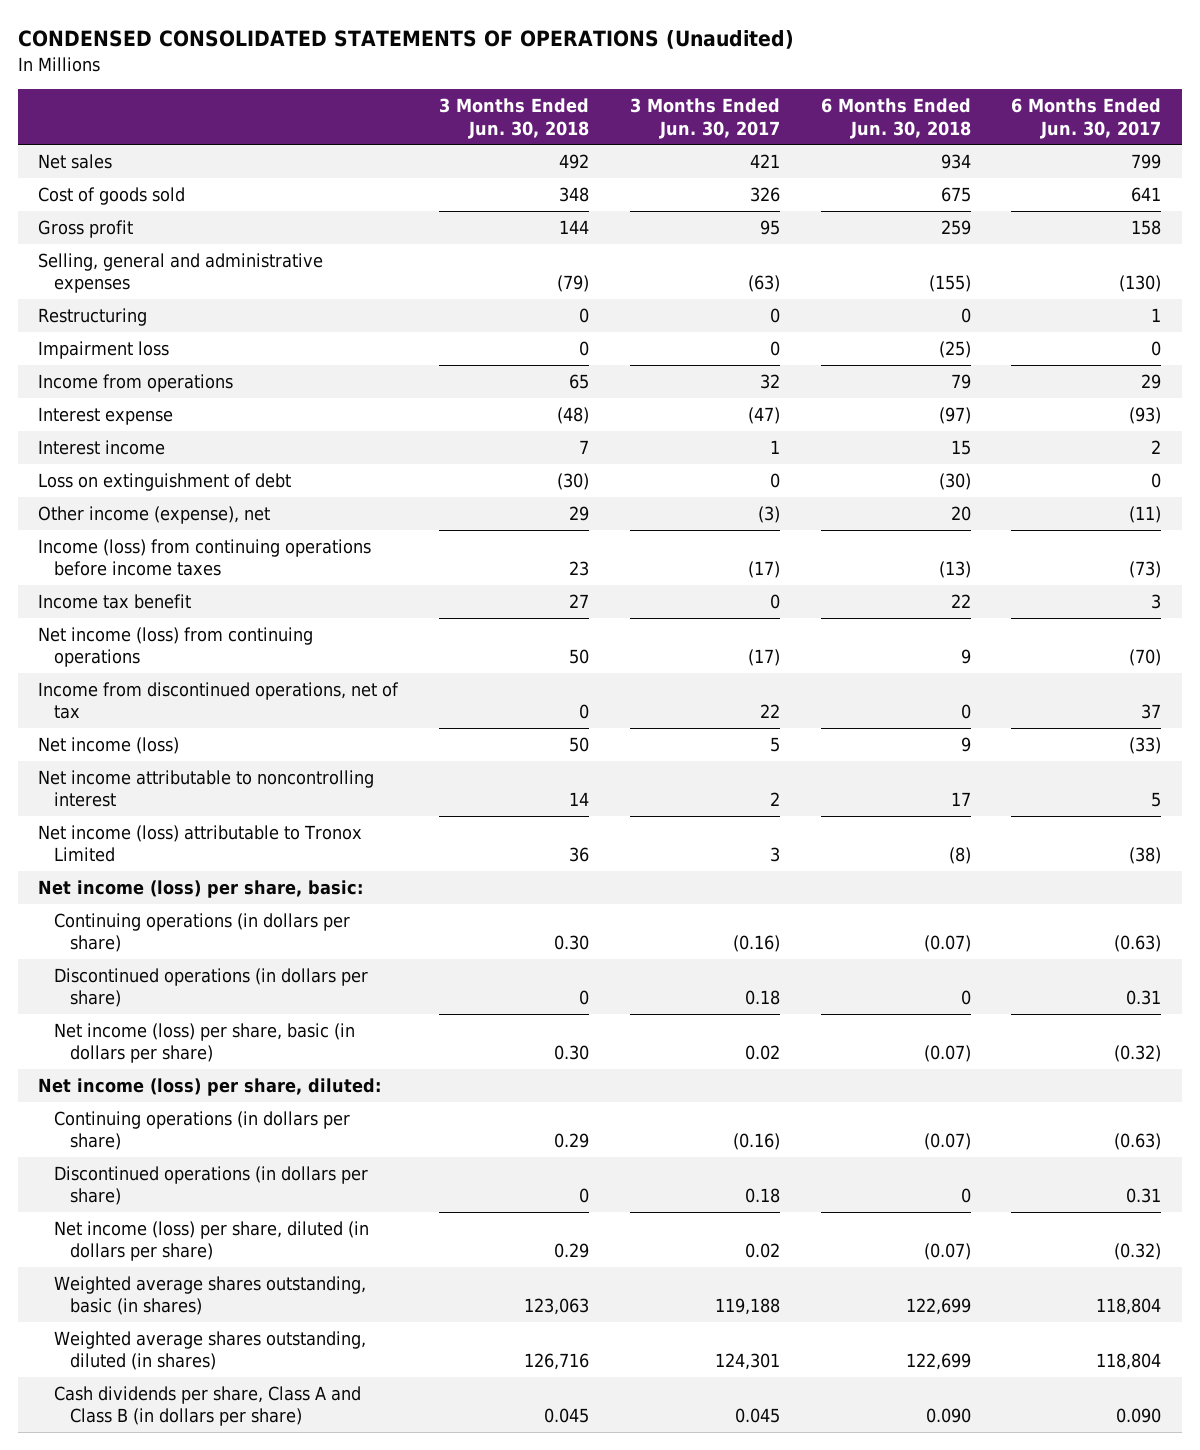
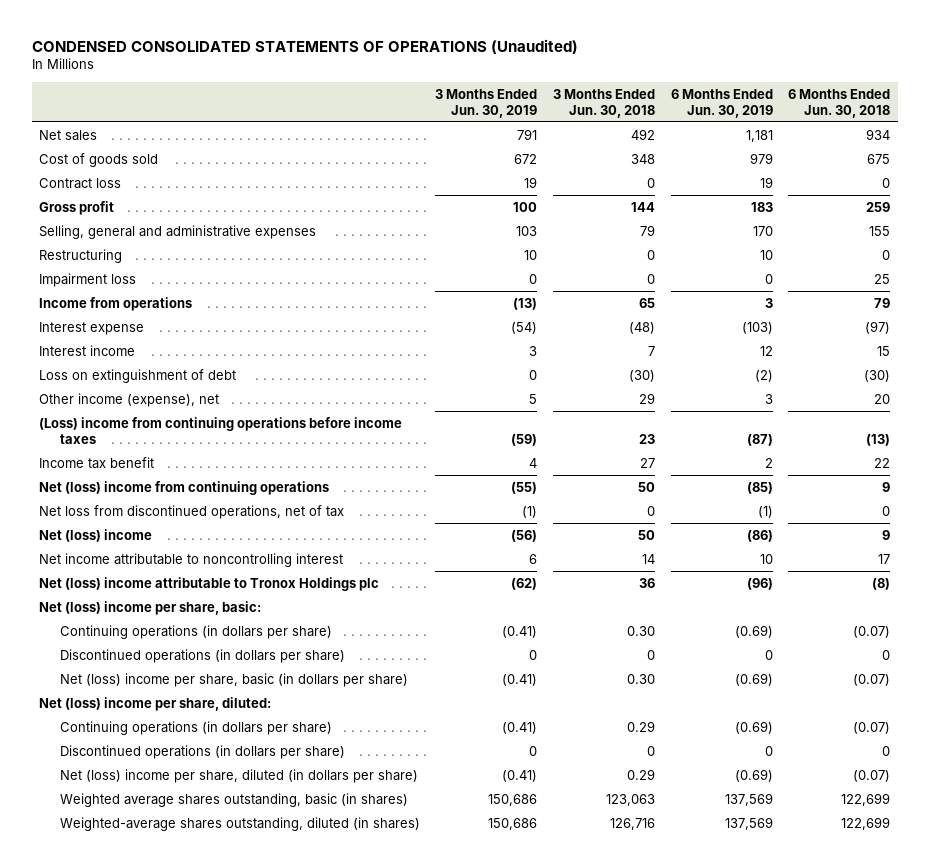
[629,98,780,139] 3 Months Ended Jun. 30, 2017 -> none
[1011,98,1162,139] 6 Months Ended Jun. 30, 2017 -> none
none -> [435,88,538,118] 3 Months Ended Jun. 30, 2019
none -> [670,88,773,118] 6 Months Ended Jun. 30, 2019
none -> [39,177,122,189] Contract loss
[557,275,590,293] (79) -> [640,224,656,236] 79
[928,275,971,293] (155) -> [869,225,891,236] 155
[938,340,971,358] (25) -> [874,273,891,284] 25
[38,538,372,577] Income (loss) from continuing operations before income taxes -> [39,416,403,444] (Loss) income from continuing operations before income taxes
[38,626,314,668] Net income (loss) from continuing operations -> [39,480,330,495] Net (loss) income from continuing operations
[38,681,400,720] Income from discontinued operations, net of tax -> [39,504,345,519] Net loss from discontinued operations, net of tax
[38,736,180,754] Net income (loss) -> [39,528,153,542] Net (loss) income
[38,824,363,863] Net income (loss) attributable to Tronox Limited -> [39,576,380,591] Net (loss) income attributable to Tronox Holdings plc
[38,879,364,898] Net income (loss) per share, basic: -> [39,600,262,615] Net (loss) income per share, basic:
[54,1022,356,1064] Net income (loss) per share, basic (in dollars per share) -> [59,672,408,687] Net (loss) income per share, basic (in dollars per share)
[38,1077,382,1096] Net income (loss) per share, diluted: -> [39,696,272,711] Net (loss) income per share, diluted:
[54,1220,370,1262] Net income (loss) per share, diluted (in dollars per share) -> [59,768,418,783] Net (loss) income per share, diluted (in dollars per share)
[54,1385,362,1427] Cash dividends per share, Class A and Class B (in dollars per share) -> none
[54,1330,367,1371] Weighted average shares outstanding, diluted (in shares) -> [59,816,420,831] Weighted-average shares outstanding, diluted (in shares)

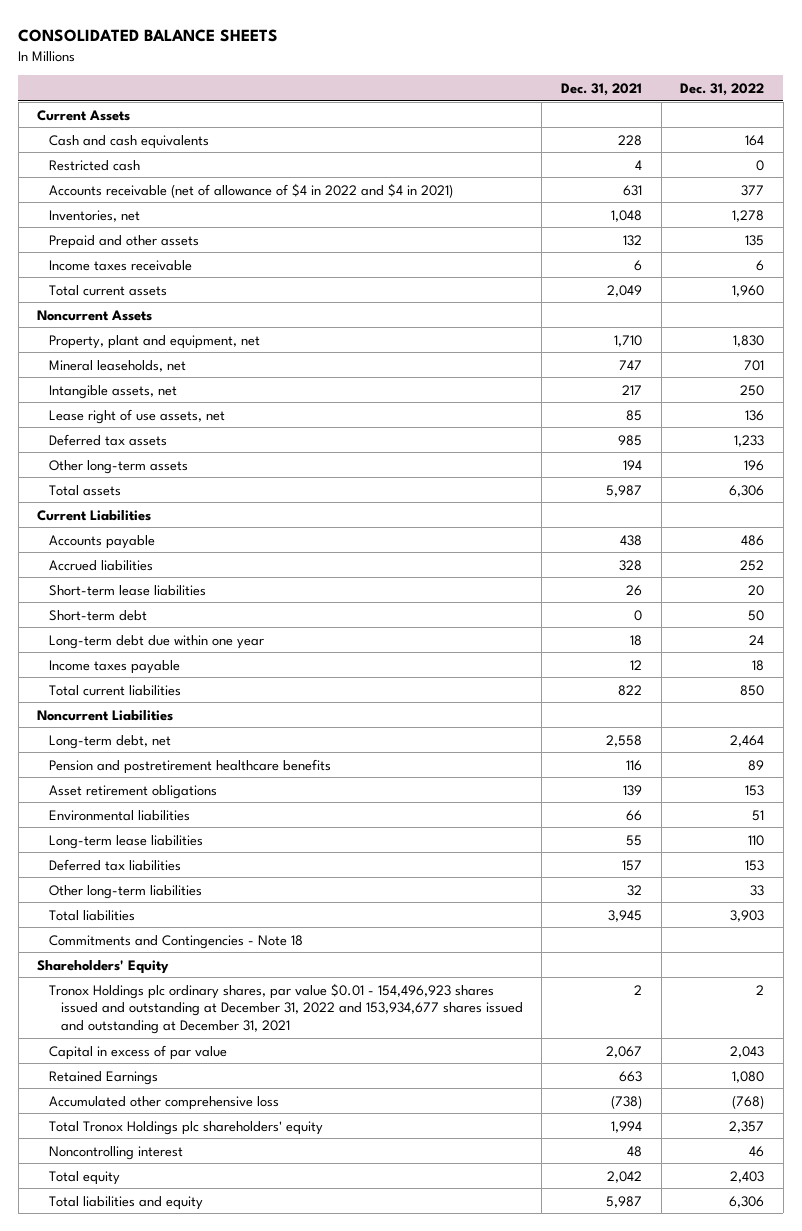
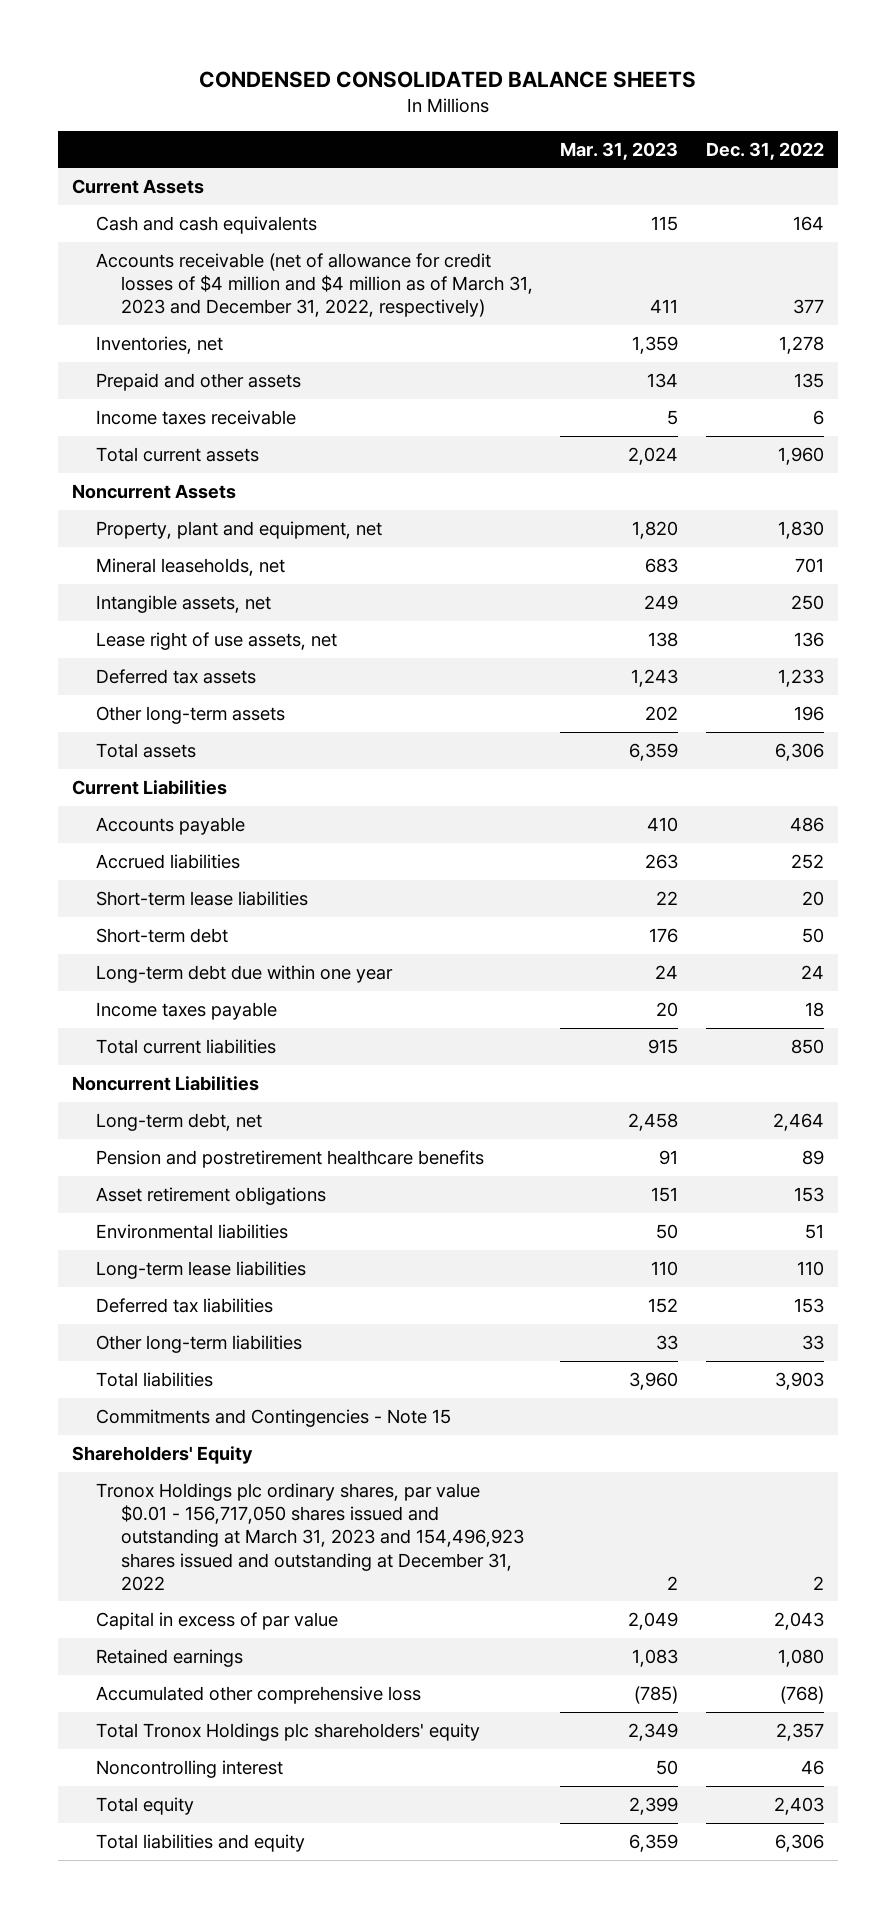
[18,28,279,42] CONSOLIDATED BALANCE SHEETS -> [198,70,696,88] CONDENSED CONSOLIDATED BALANCE SHEETS
[560,82,642,96] Dec. 31, 2021 -> none
none -> [560,141,679,160] Mar. 31, 2023
[49,159,141,171] Restricted cash -> none
[49,182,454,198] Accounts receivable (net of allowance of $4 in 2022 and $4 in 2021) -> [96,252,533,318] Accounts receivable (net of allowance for credit losses of $4 million and $4 million as of March 31, 2023 and December 31, 2022, respectively)
[49,934,304,949] Commitments and Contingencies - Note 18 -> [96,1408,452,1427] Commitments and Contingencies - Note 15
[49,982,523,1034] Tronox Holdings plc ordinary shares, par value $0.01 - 154,496,923 shares issued and outstanding at December 31, 2022 and 153,934,677 shares issued and outstanding at December 31, 2021 -> [96,1482,524,1591] Tronox Holdings plc ordinary shares, par value $0.01 - 156,717,050 shares issued and outstanding at March 31, 2023 and 154,496,923 shares issued and outstanding at December 31, 2022
[49,1070,159,1085] Retained Earnings -> [96,1648,244,1667] Retained earnings

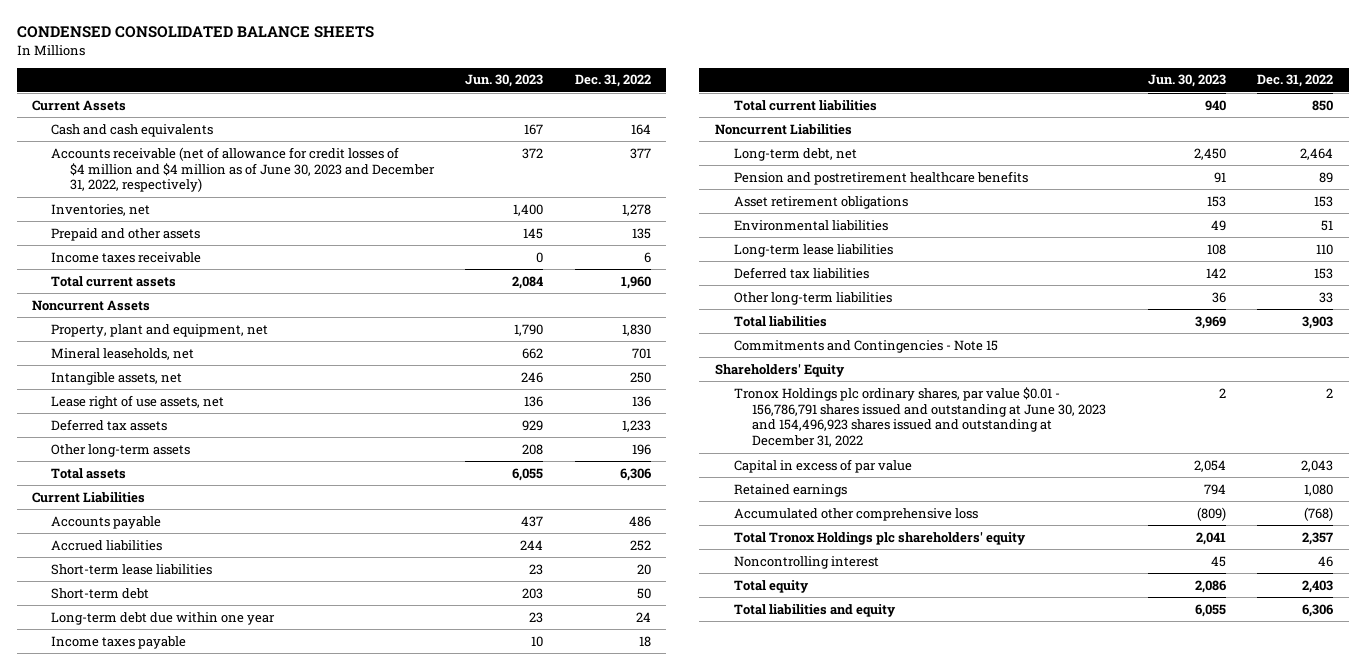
[560,141,679,160] Mar. 31, 2023 -> none
none -> [465,74,544,88] Jun. 30, 2023
[96,252,533,318] Accounts receivable (net of allowance for credit losses of $4 million and $4 million as of March 31, 2023 and December 31, 2022, respectively) -> [51,146,436,193] Accounts receivable (net of allowance for credit losses of $4 million and $4 million as of June 30, 2023 and December 31, 2022, respectively)
[96,1482,524,1591] Tronox Holdings plc ordinary shares, par value $0.01 - 156,717,050 shares issued and outstanding at March 31, 2023 and 154,496,923 shares issued and outstanding at December 31, 2022 -> [733,386,1107,448] Tronox Holdings plc ordinary shares, par value $0.01 - 156,786,791 shares issued and outstanding at June 30, 2023 and 154,496,923 shares issued and outstanding at December 31, 2022

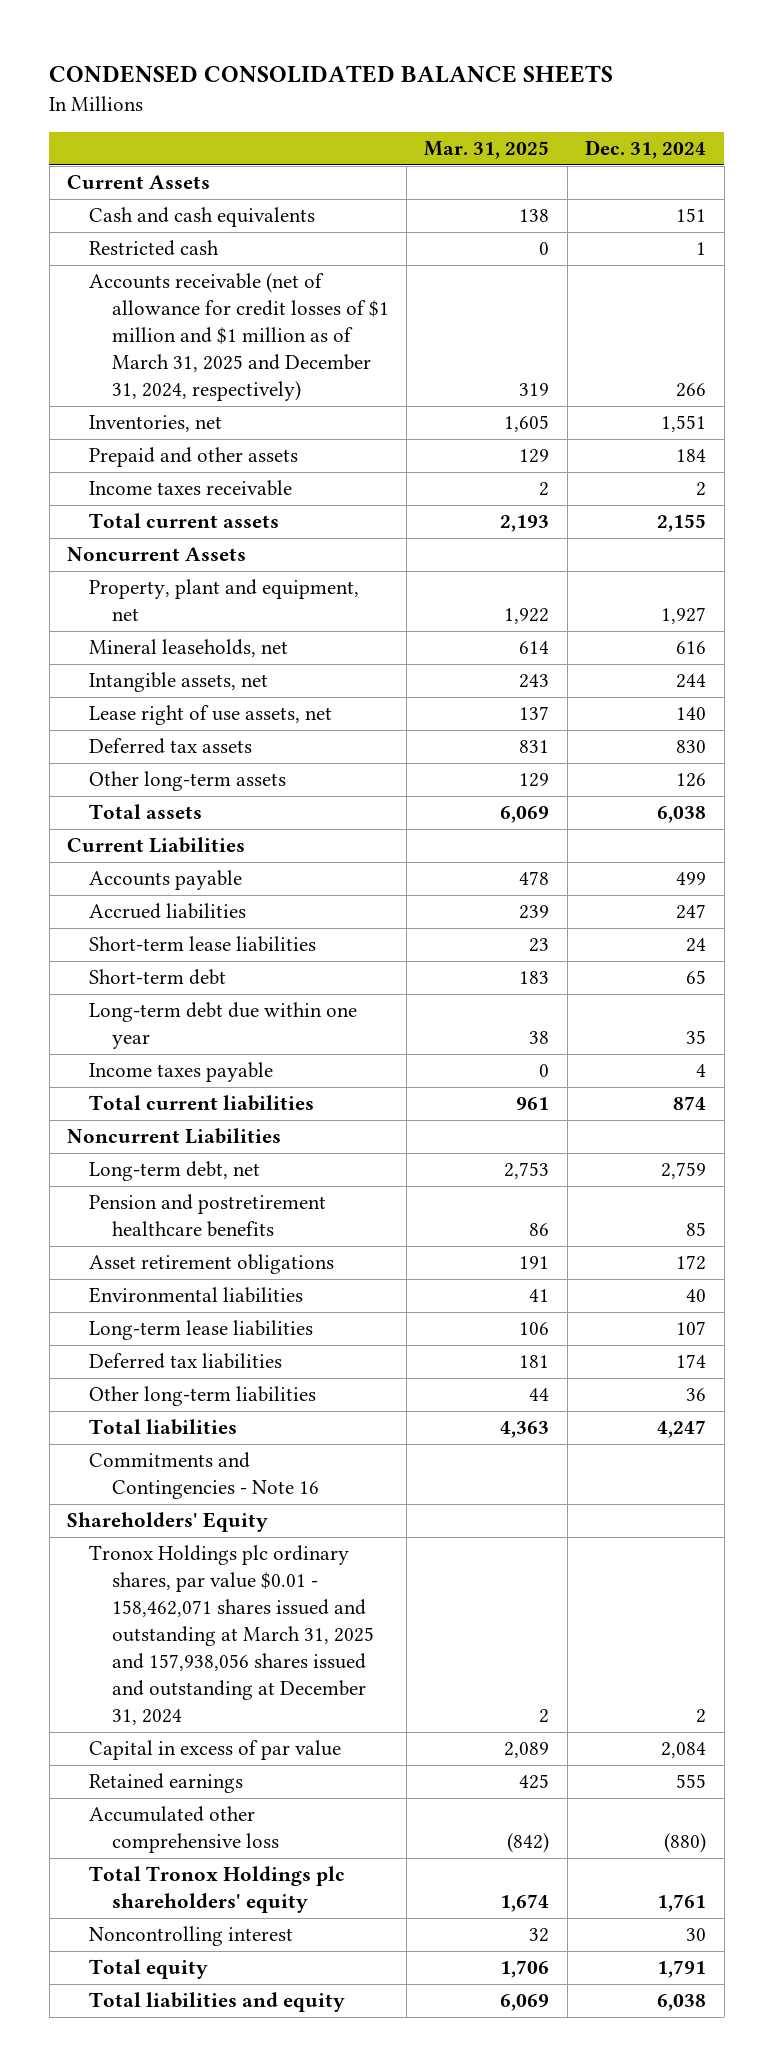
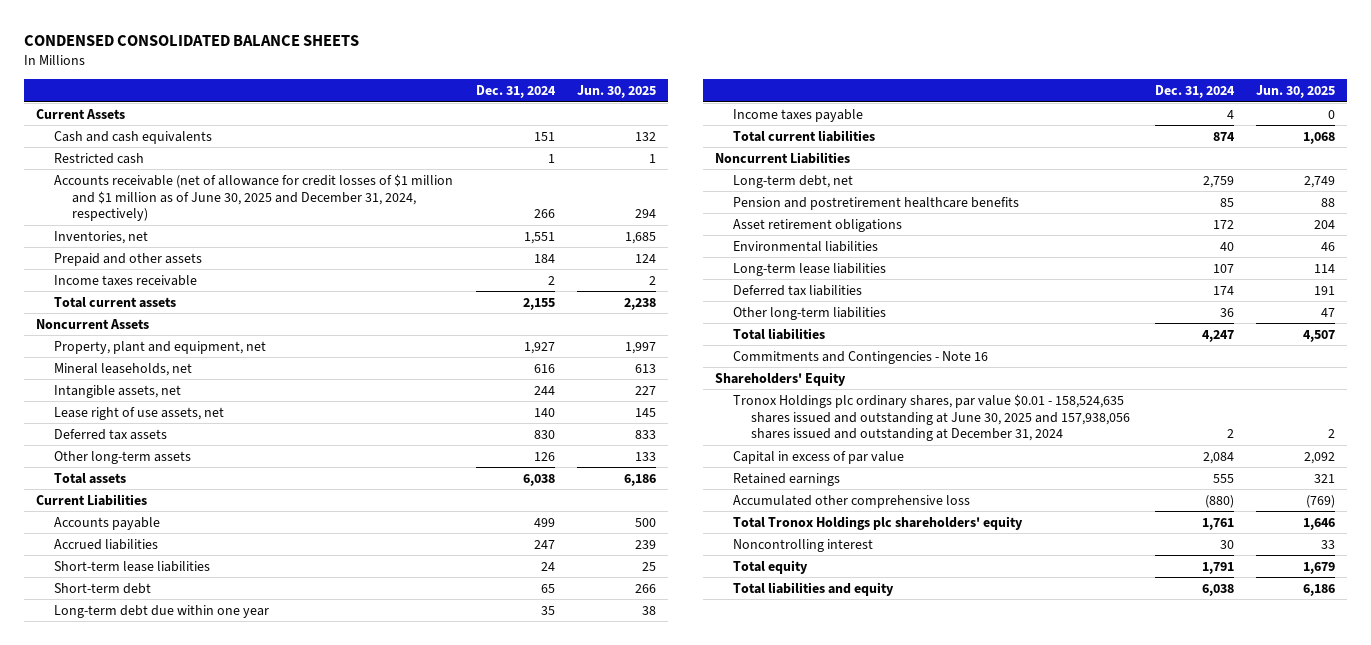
[424,141,550,160] Mar. 31, 2025 -> none
none -> [577,85,657,99] Jun. 30, 2025
[89,273,389,402] Accounts receivable (net of allowance for credit losses of $1 million and $1 million as of March 31, 2025 and December 31, 2024, respectively) -> [53,173,453,222] Accounts receivable (net of allowance for credit losses of $1 million and $1 million as of June 30, 2025 and December 31, 2024, respectively)
[89,1545,374,1726] Tronox Holdings plc ordinary shares, par value $0.01 - 158,462,071 shares issued and outstanding at March 31, 2025 and 157,938,056 shares issued and outstanding at December 31, 2024 -> [732,393,1130,442] Tronox Holdings plc ordinary shares, par value $0.01 - 158,524,635 shares issued and outstanding at June 30, 2025 and 157,938,056 shares issued and outstanding at December 31, 2024

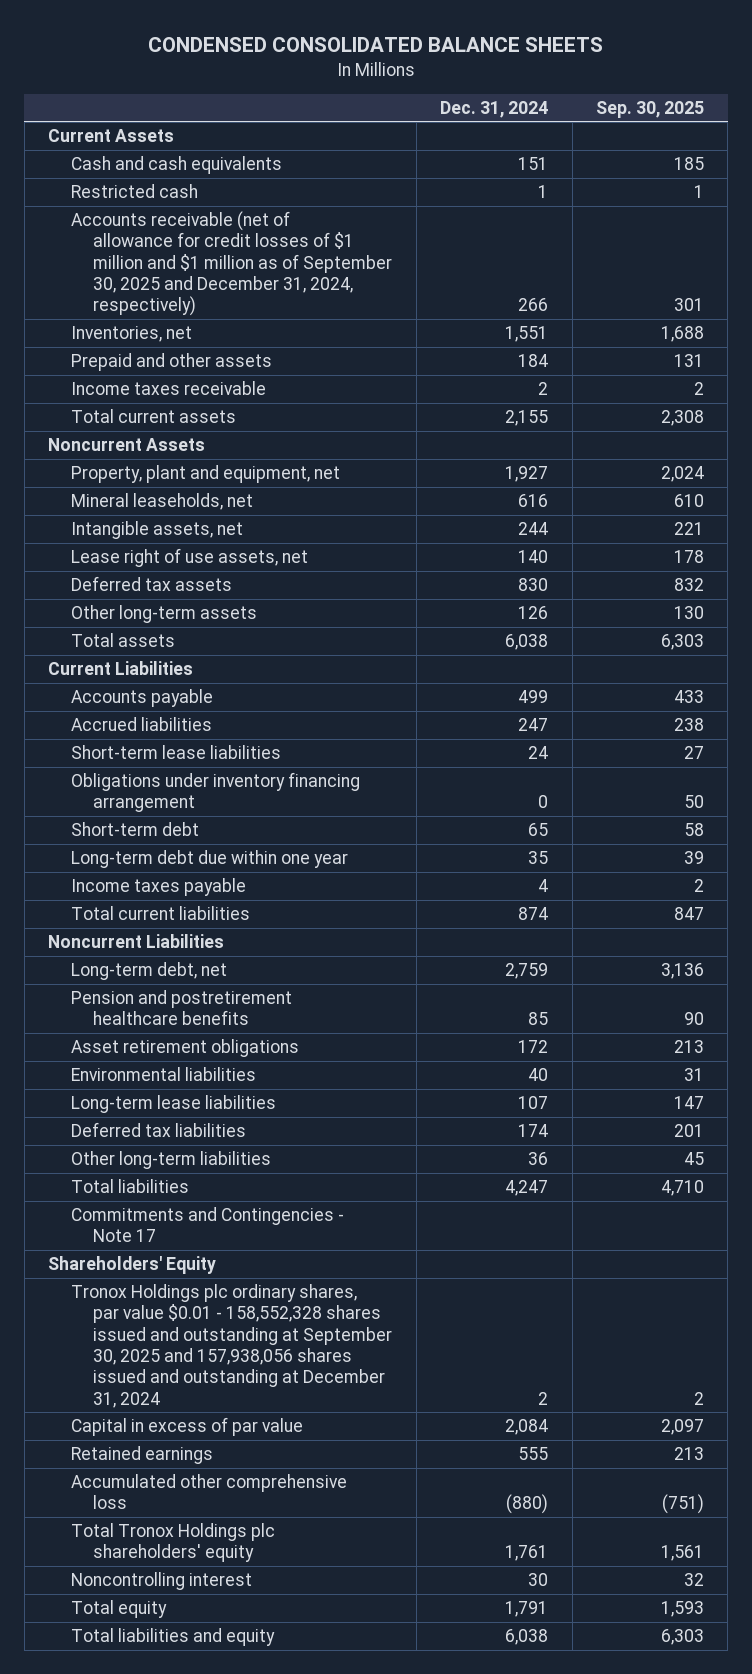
[577,85,657,99] Jun. 30, 2025 -> none
none -> [596,100,705,118] Sep. 30, 2025
[53,173,453,222] Accounts receivable (net of allowance for credit losses of $1 million and $1 million as of June 30, 2025 and December 31, 2024, respectively) -> [70,211,393,317] Accounts receivable (net of allowance for credit losses of $1 million and $1 million as of September 30, 2025 and December 31, 2024, respectively)
none -> [70,772,360,813] Obligations under inventory financing arrangement
[732,350,988,364] Commitments and Contingencies - Note 16 -> [70,1207,344,1243] Commitments and Contingencies - Note 17
[732,393,1130,442] Tronox Holdings plc ordinary shares, par value $0.01 - 158,524,635 shares issued and outstanding at June 30, 2025 and 157,938,056 shares issued and outstanding at December 31, 2024 -> [70,1284,393,1408] Tronox Holdings plc ordinary shares, par value $0.01 - 158,552,328 shares issued and outstanding at September 30, 2025 and 157,938,056 shares issued and outstanding at December 31, 2024

